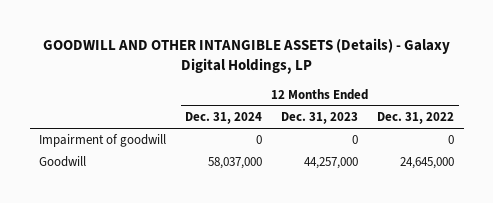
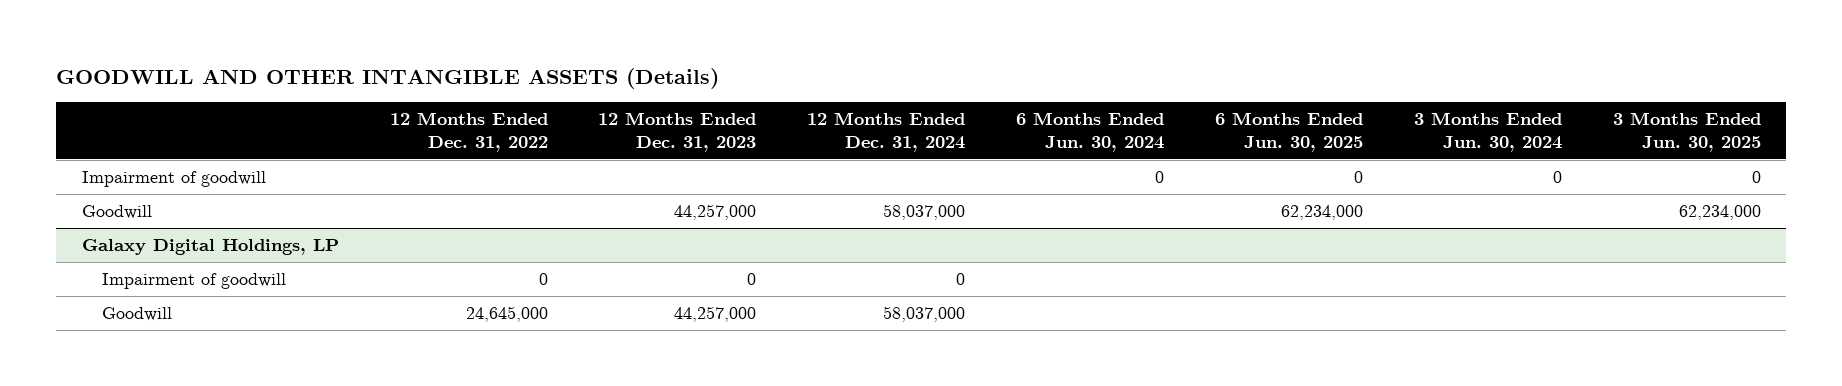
[42,38,450,75] GOODWILL AND OTHER INTANGIBLE ASSETS (Details) - Galaxy Digital Holdings, LP -> [56,67,720,89] GOODWILL AND OTHER INTANGIBLE ASSETS (Details)
none -> [1016,112,1165,152] 6 Months Ended Jun. 30, 2024
none -> [1215,112,1364,152] 6 Months Ended Jun. 30, 2025
none -> [1413,112,1562,152] 3 Months Ended Jun. 30, 2024
none -> [1612,112,1761,152] 3 Months Ended Jun. 30, 2025
none -> [81,171,266,188] Impairment of goodwill
none -> [81,205,152,220] Goodwill
none -> [81,239,339,256] Galaxy Digital Holdings, LP

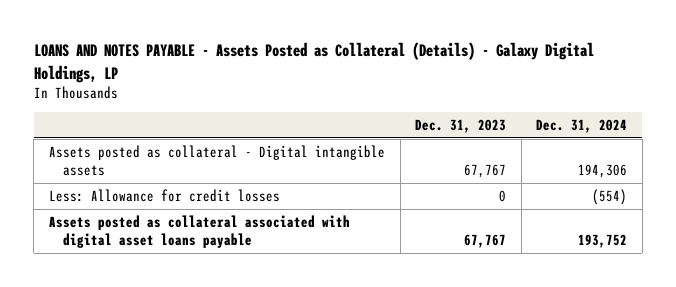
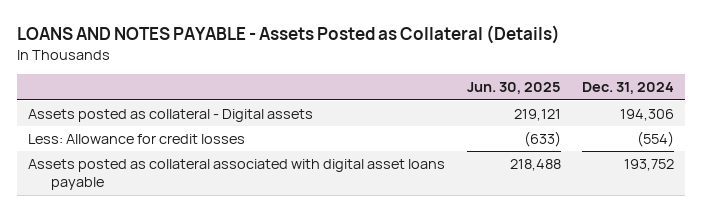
[33,42,594,83] LOANS AND NOTES PAYABLE - Assets Posted as Collateral (Details) - Galaxy Digital Holdings, LP -> [17,25,561,45] LOANS AND NOTES PAYABLE - Assets Posted as Collateral (Details)
[415,119,507,134] Dec. 31, 2023 -> none
none -> [466,82,561,95] Jun. 30, 2025
[49,144,386,177] Assets posted as collateral - Digital intangible assets -> [28,109,314,123] Assets posted as collateral - Digital assets

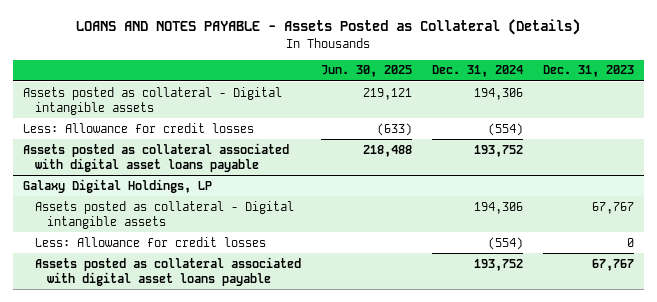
none -> [542,65,634,78] Dec. 31, 2023
[28,109,314,123] Assets posted as collateral - Digital assets -> [22,86,282,115] Assets posted as collateral - Digital intangible assets
none -> [22,178,212,193] Galaxy Digital Holdings, LP
none -> [35,200,295,229] Assets posted as collateral - Digital intangible assets
none -> [35,236,267,247] Less: Allowance for credit losses
none -> [35,256,302,286] Assets posted as collateral associated with digital asset loans payable

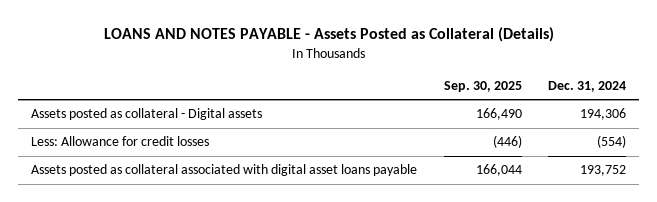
[320,65,412,78] Jun. 30, 2025 -> none
[542,65,634,78] Dec. 31, 2023 -> none
none -> [443,81,522,93] Sep. 30, 2025
[22,122,254,133] Less: Allowance for credit losses -> none
[22,142,289,172] Assets posted as collateral associated with digital asset loans payable -> none
[22,178,212,193] Galaxy Digital Holdings, LP -> none
[35,200,295,229] Assets posted as collateral - Digital intangible assets -> none
[22,86,282,115] Assets posted as collateral - Digital intangible assets -> [30,108,262,121] Assets posted as collateral - Digital assets

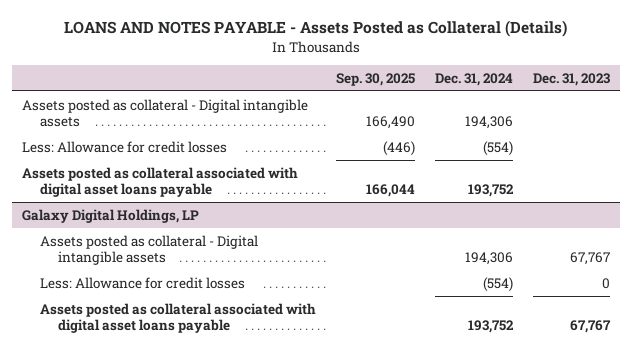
none -> [532,72,610,86] Dec. 31, 2023
[30,108,262,121] Assets posted as collateral - Digital assets -> [22,98,309,128] Assets posted as collateral - Digital intangible assets
none -> [22,208,200,223] Galaxy Digital Holdings, LP
none -> [40,234,259,266] Assets posted as collateral - Digital intangible assets
none -> [40,276,246,289] Less: Allowance for credit losses
none -> [40,302,317,334] Assets posted as collateral associated with digital asset loans payable

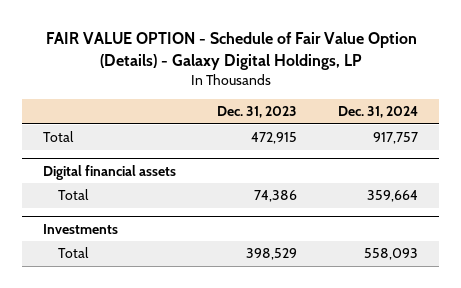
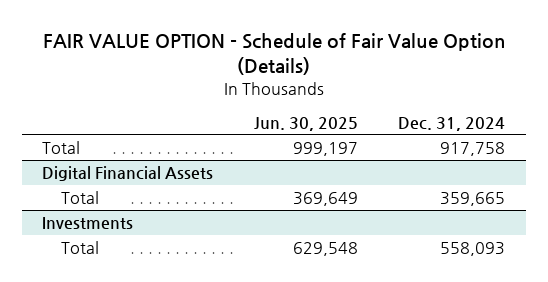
[45,32,417,71] FAIR VALUE OPTION - Schedule of Fair Value Option (Details) - Galaxy Digital Holdings, LP -> [42,33,506,75] FAIR VALUE OPTION - Schedule of Fair Value Option (Details)
[217,106,298,119] Dec. 31, 2023 -> none
none -> [253,116,358,131] Jun. 30, 2025
[373,132,419,145] 917,757 -> [440,141,506,156] 917,758
[42,164,176,180] Digital financial assets -> [42,165,214,181] Digital Financial Assets
[367,190,419,203] 359,664 -> [440,191,506,206] 359,665

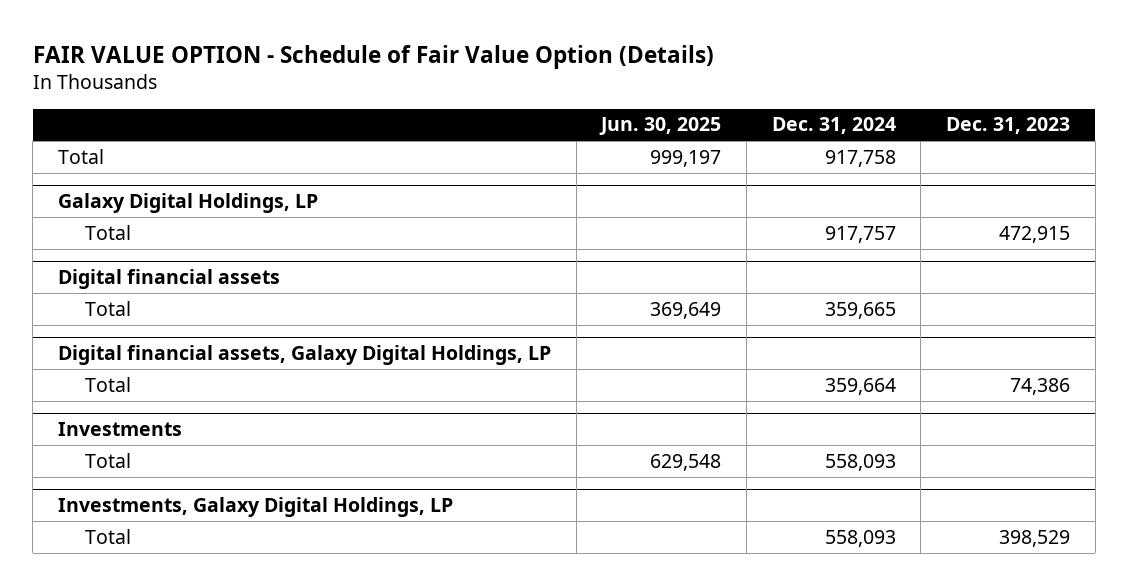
none -> [945,117,1070,135] Dec. 31, 2023
none -> [57,193,318,214] Galaxy Digital Holdings, LP
none -> [84,224,131,240] Total
[42,165,214,181] Digital Financial Assets -> [57,269,280,290] Digital financial assets
none -> [57,345,551,366] Digital financial assets, Galaxy Digital Holdings, LP
none -> [84,376,131,392] Total
none -> [57,497,453,518] Investments, Galaxy Digital Holdings, LP
none -> [84,528,131,544] Total

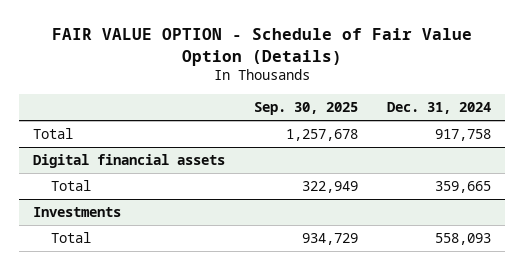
[599,117,722,136] Jun. 30, 2025 -> none
[945,117,1070,135] Dec. 31, 2023 -> none
none -> [254,102,359,116] Sep. 30, 2025
[57,193,318,214] Galaxy Digital Holdings, LP -> none
[84,224,131,240] Total -> none
[57,345,551,366] Digital financial assets, Galaxy Digital Holdings, LP -> none
[84,376,131,392] Total -> none
[57,497,453,518] Investments, Galaxy Digital Holdings, LP -> none
[84,528,131,544] Total -> none

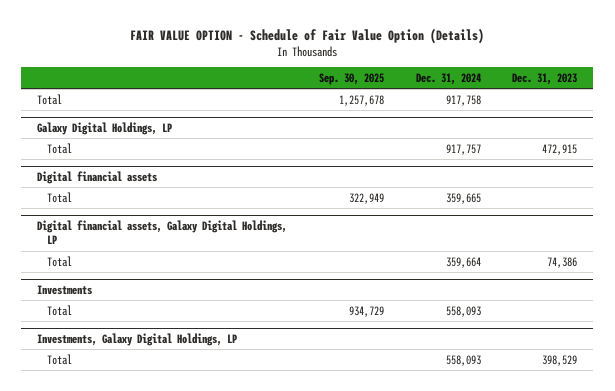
none -> [512,73,578,86] Dec. 31, 2023
none -> [37,121,173,135] Galaxy Digital Holdings, LP
none -> [47,142,73,154] Total
none -> [37,219,288,245] Digital financial assets, Galaxy Digital Holdings, LP
none -> [47,255,73,267] Total
none -> [37,332,238,346] Investments, Galaxy Digital Holdings, LP
none -> [47,353,73,365] Total

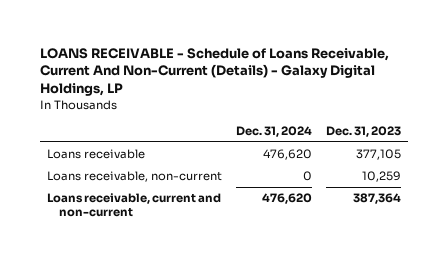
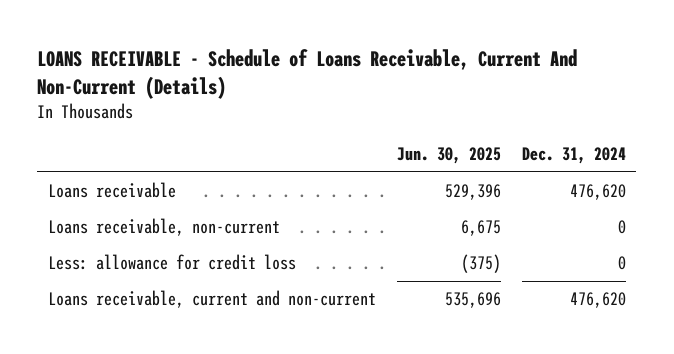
[39,47,389,97] LOANS RECEIVABLE - Schedule of Loans Receivable, Current And Non-Current (Details) - Galaxy Digital Holdings, LP -> [37,48,578,99] LOANS RECEIVABLE - Schedule of Loans Receivable, Current And Non-Current (Details)
[325,126,401,138] Dec. 31, 2023 -> none
none -> [396,147,501,165] Jun. 30, 2025
none -> [47,254,296,271] Less: allowance for credit loss

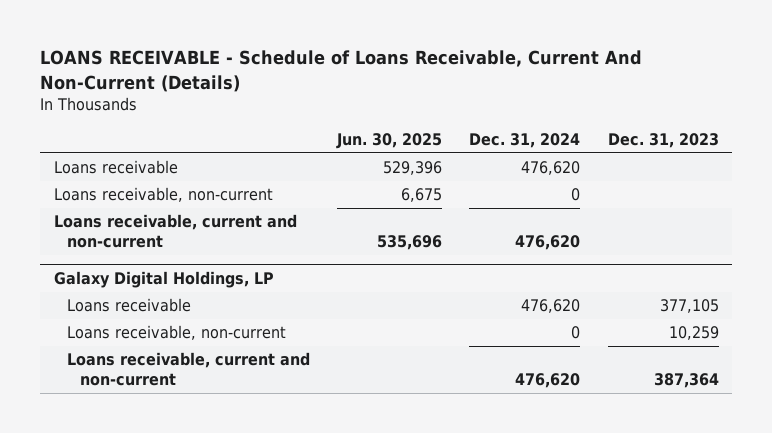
none -> [607,132,719,148] Dec. 31, 2023
[47,254,296,271] Less: allowance for credit loss -> none
none -> [53,271,274,289] Galaxy Digital Holdings, LP
none -> [66,298,191,313] Loans receivable
none -> [66,325,286,341] Loans receivable, non-current
none -> [66,352,310,386] Loans receivable, current and non-current

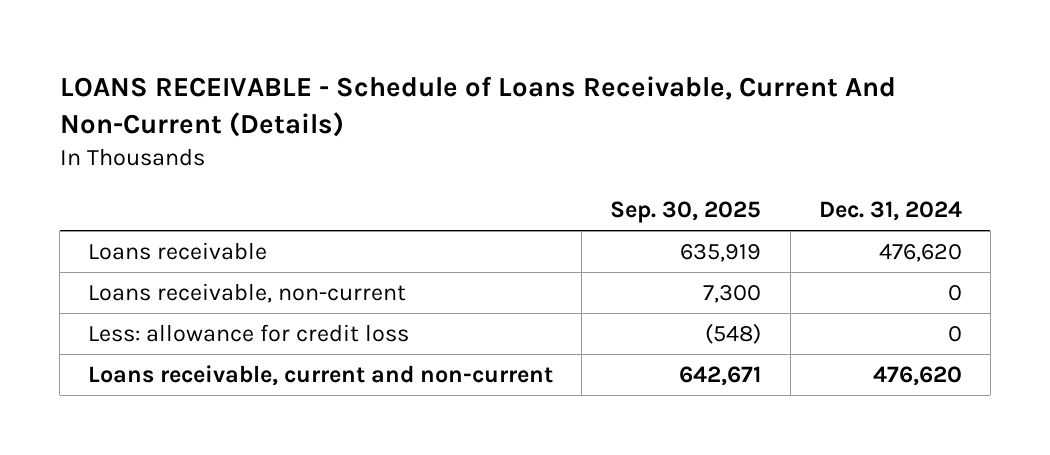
[336,132,443,149] Jun. 30, 2025 -> none
[607,132,719,148] Dec. 31, 2023 -> none
none -> [610,201,762,224] Sep. 30, 2025
[53,214,297,248] Loans receivable, current and non-current -> none
[53,271,274,289] Galaxy Digital Holdings, LP -> none
[66,298,191,313] Loans receivable -> none
[66,325,286,341] Loans receivable, non-current -> none
none -> [88,324,410,343] Less: allowance for credit loss

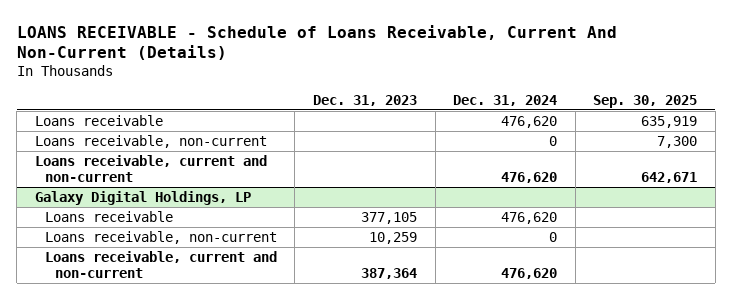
none -> [312,94,417,106] Dec. 31, 2023
[88,324,410,343] Less: allowance for credit loss -> none
none -> [34,190,251,205] Galaxy Digital Holdings, LP
none -> [44,210,173,222] Loans receivable
none -> [44,230,277,244] Loans receivable, non-current
none -> [44,250,277,279] Loans receivable, current and non-current

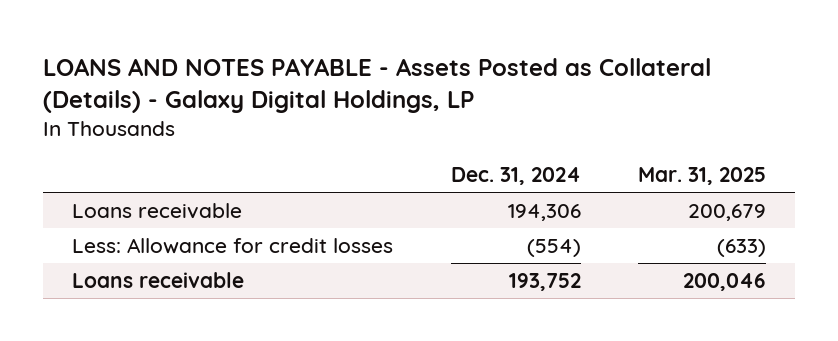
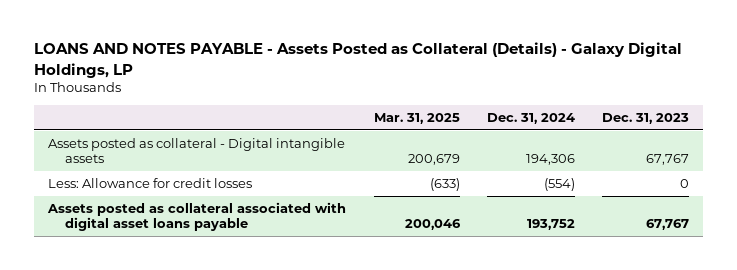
none -> [602,112,690,124] Dec. 31, 2023
[72,203,243,220] Loans receivable -> [48,137,346,164] Assets posted as collateral - Digital intangible assets
[72,272,245,289] Loans receivable -> [47,201,347,232] Assets posted as collateral associated with digital asset loans payable

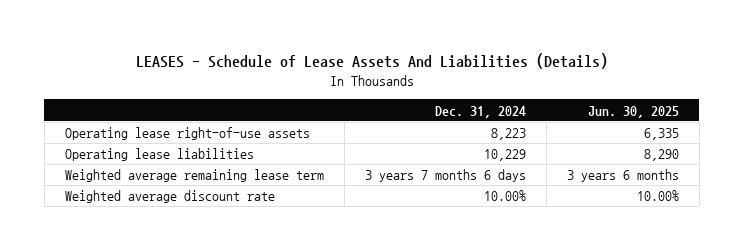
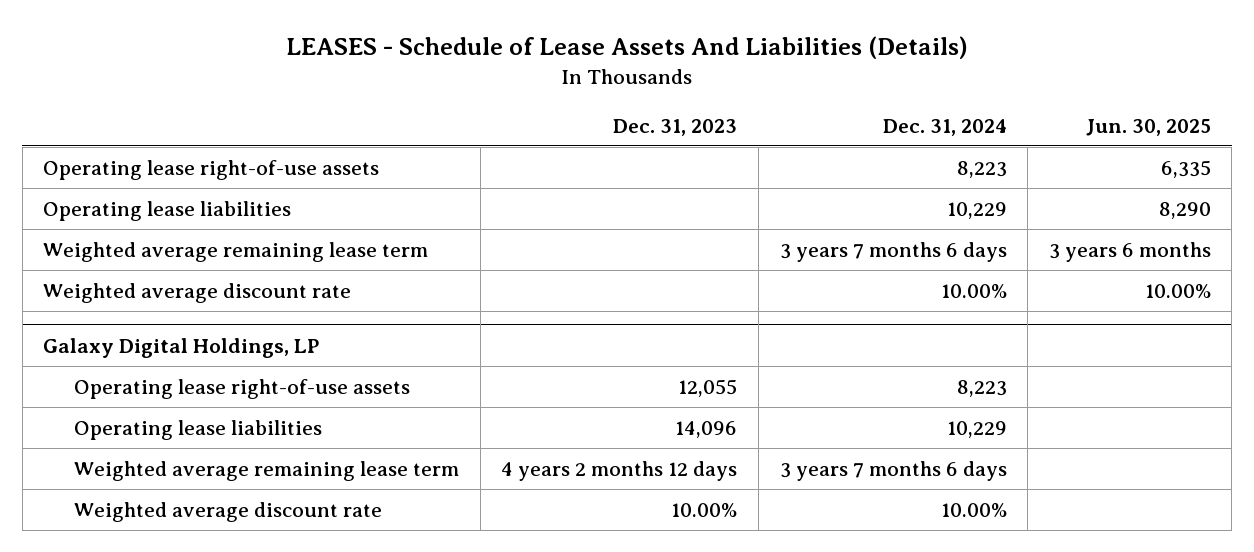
none -> [613,118,738,136] Dec. 31, 2023
none -> [43,337,320,358] Galaxy Digital Holdings, LP
none -> [74,378,411,399] Operating lease right-of-use assets
none -> [74,419,323,440] Operating lease liabilities
none -> [74,460,460,481] Weighted average remaining lease term
none -> [74,501,383,522] Weighted average discount rate

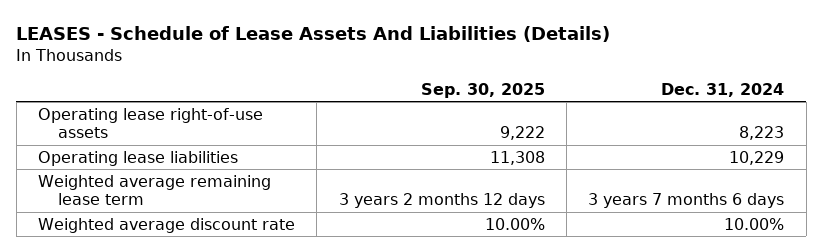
[613,118,738,136] Dec. 31, 2023 -> none
[1085,118,1211,136] Jun. 30, 2025 -> none
none -> [420,82,545,98] Sep. 30, 2025
[43,337,320,358] Galaxy Digital Holdings, LP -> none
[74,378,411,399] Operating lease right-of-use assets -> none
[74,419,323,440] Operating lease liabilities -> none
[74,460,460,481] Weighted average remaining lease term -> none
[74,501,383,522] Weighted average discount rate -> none

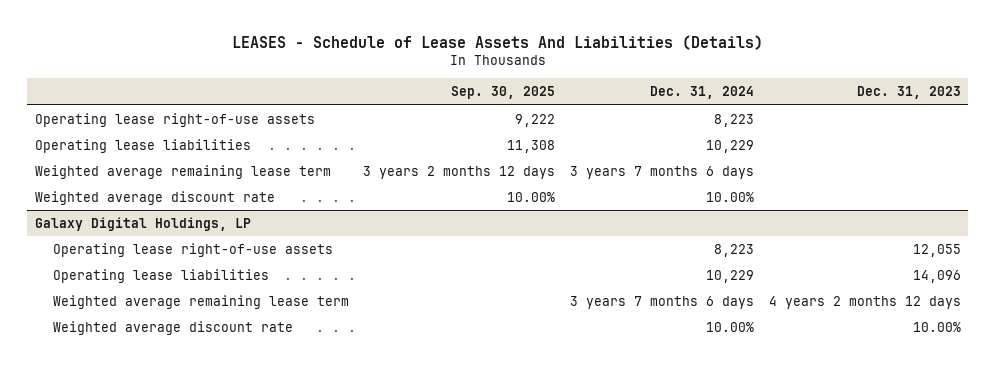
none -> [856,86,961,100] Dec. 31, 2023
none -> [34,216,251,231] Galaxy Digital Holdings, LP
none -> [52,242,333,257] Operating lease right-of-use assets
none -> [52,268,269,283] Operating lease liabilities
none -> [52,294,349,309] Weighted average remaining lease term
none -> [52,320,293,335] Weighted average discount rate

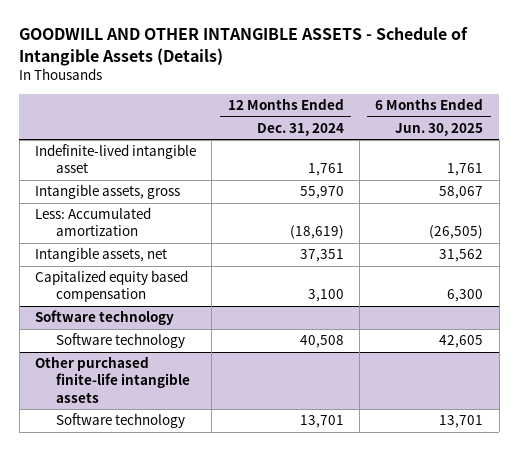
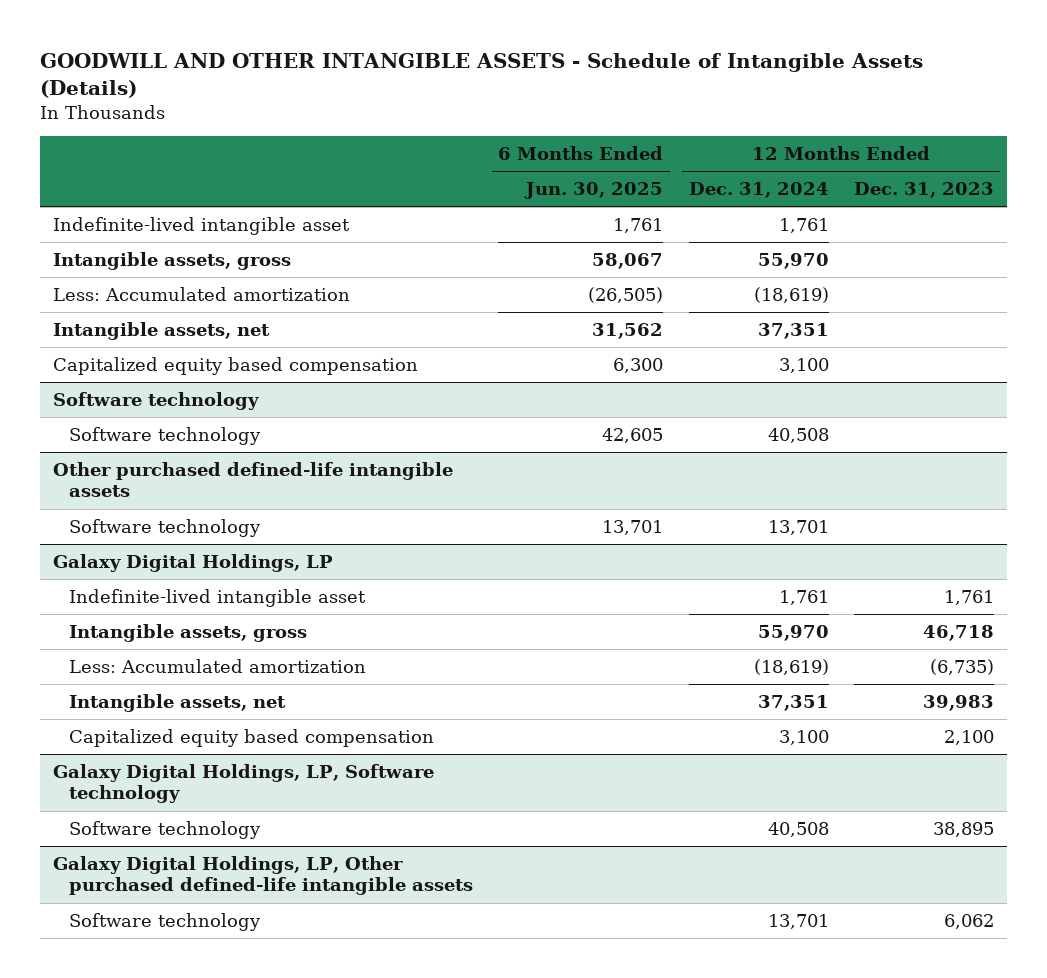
none -> [853,182,994,199] Dec. 31, 2023
[34,356,191,403] Other purchased finite-life intangible assets -> [52,461,453,498] Other purchased defined-life intangible assets
none -> [52,553,333,572] Galaxy Digital Holdings, LP
none -> [69,588,367,607] Indefinite-lived intangible asset
none -> [69,623,308,642] Intangible assets, gross
none -> [69,658,367,673] Less: Accumulated amortization
none -> [69,693,287,712] Intangible assets, net
none -> [69,728,435,747] Capitalized equity based compensation
none -> [52,763,434,804] Galaxy Digital Holdings, LP, Software technology
none -> [69,820,262,839] Software technology
none -> [52,855,474,896] Galaxy Digital Holdings, LP, Other purchased defined-life intangible assets
none -> [69,912,262,931] Software technology

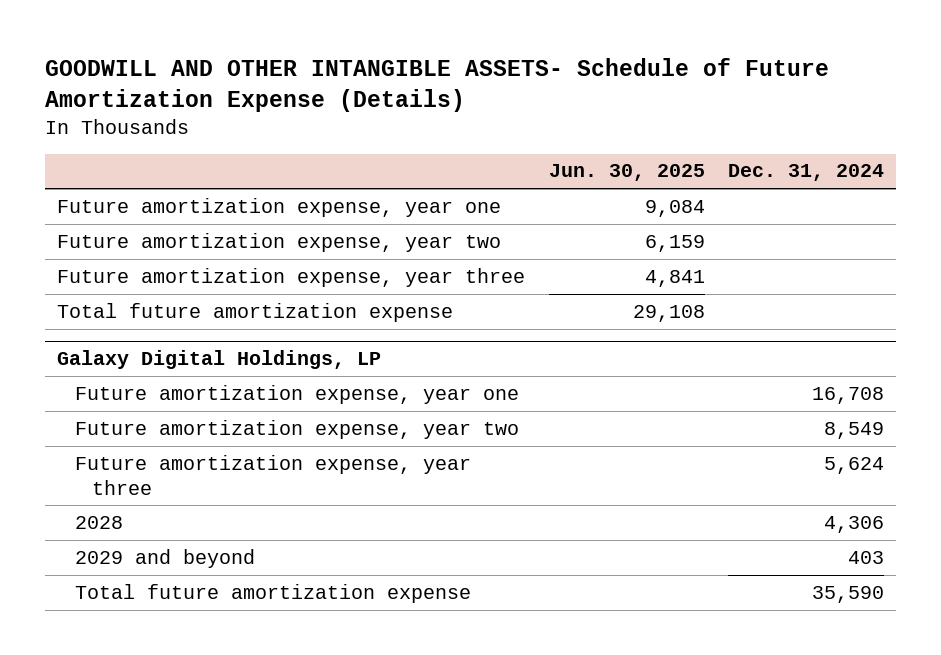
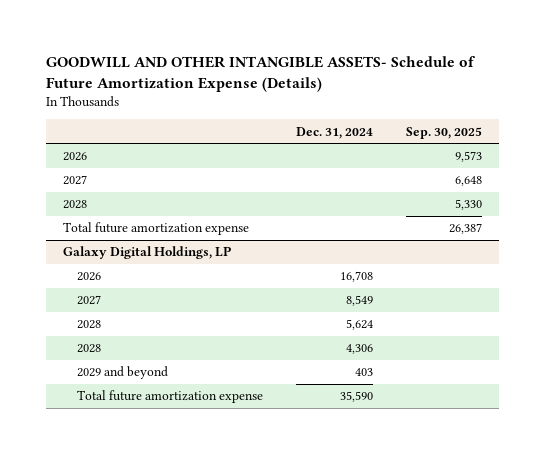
[548,164,705,182] Jun. 30, 2025 -> none
none -> [406,126,483,139] Sep. 30, 2025
[56,197,501,217] Future amortization expense, year one -> [62,152,87,162] 2026
[56,232,501,252] Future amortization expense, year two -> [62,175,87,186] 2027
[56,267,525,287] Future amortization expense, year three -> [62,200,87,210] 2028
[74,384,519,404] Future amortization expense, year one -> [77,272,102,282] 2026
[74,419,519,439] Future amortization expense, year two -> [77,295,102,306] 2027
[74,454,471,495] Future amortization expense, year three -> [77,320,102,330] 2028

